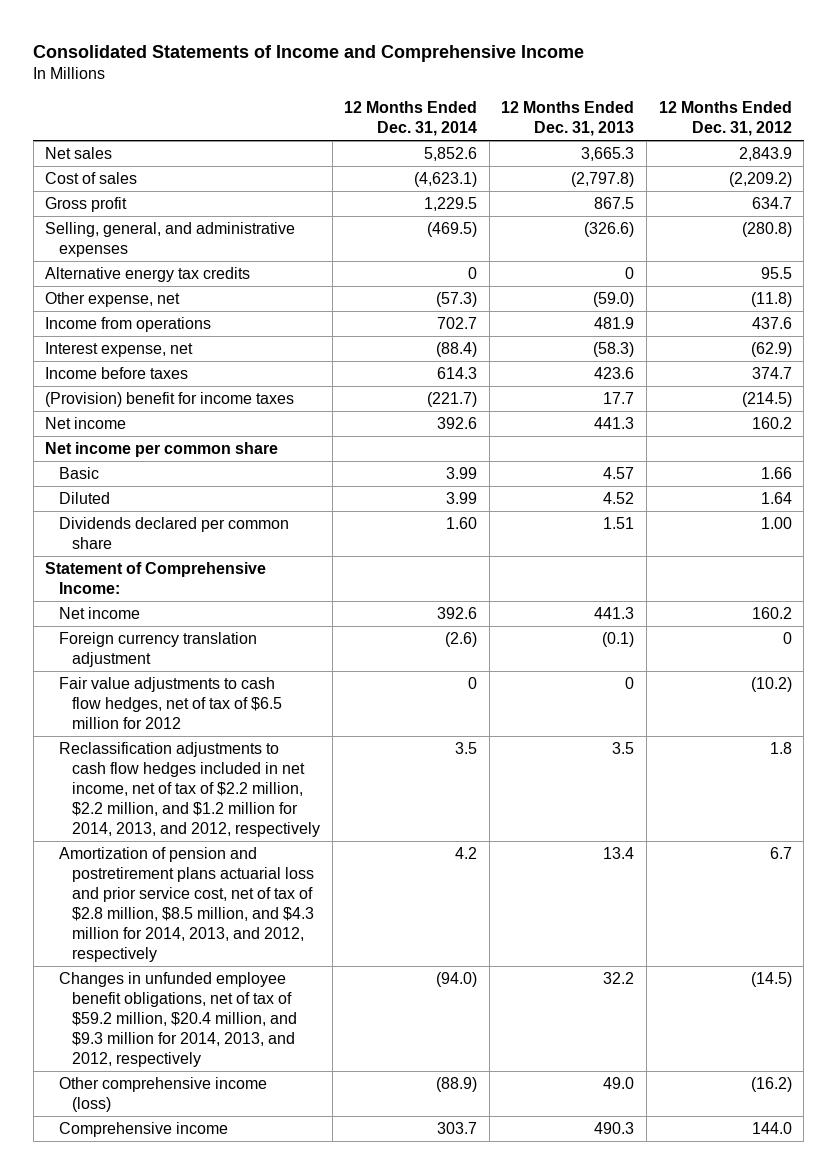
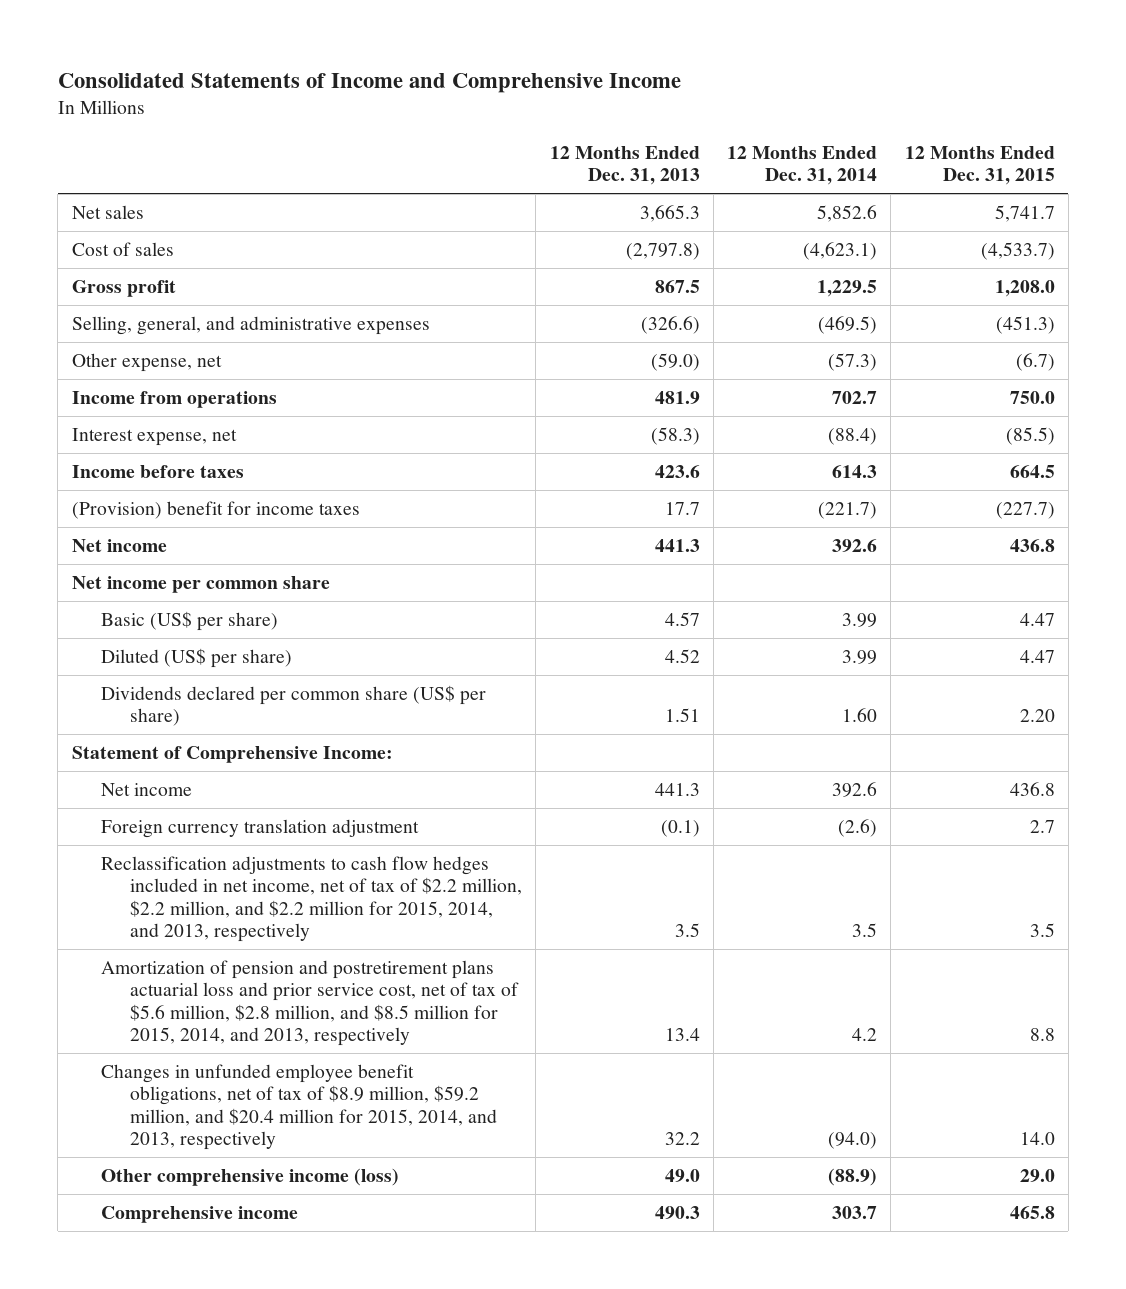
[658,100,792,136] 12 Months Ended Dec. 31, 2012 -> none
none -> [904,145,1055,186] 12 Months Ended Dec. 31, 2015
[45,267,251,283] Alternative energy tax credits -> none
[58,467,99,480] Basic -> [100,610,278,631] Basic (US$ per share)
[58,492,110,505] Diluted -> [100,647,292,668] Diluted (US$ per share)
[58,517,289,550] Dividends declared per common share -> [100,684,486,727] Dividends declared per common share (US$ per share)
[58,677,282,730] Fair value adjustments to cash flow hedges, net of tax of $6.5 million for 2012 -> none
[58,742,320,838] Reclassification adjustments to cash flow hedges included in net income, net of tax of $2.2 million, $2.2 million, and $1.2 million for 2014, 2013, and 2012, respectively -> [100,855,523,943] Reclassification adjustments to cash flow hedges included in net income, net of tax of $2.2 million, $2.2 million, and $2.2 million for 2015, 2014, and 2013, respectively
[58,847,314,963] Amortization of pension and postretirement plans actuarial loss and prior service cost, net of tax of $2.8 million, $8.5 million, and $4.3 million for 2014, 2013, and 2012, respectively -> [100,959,520,1047] Amortization of pension and postretirement plans actuarial loss and prior service cost, net of tax of $5.6 million, $2.8 million, and $8.5 million for 2015, 2014, and 2013, respectively
[58,972,297,1068] Changes in unfunded employee benefit obligations, net of tax of $59.2 million, $20.4 million, and $9.3 million for 2014, 2013, and 2012, respectively -> [100,1063,498,1151] Changes in unfunded employee benefit obligations, net of tax of $8.9 million, $59.2 million, and $20.4 million for 2015, 2014, and 2013, respectively

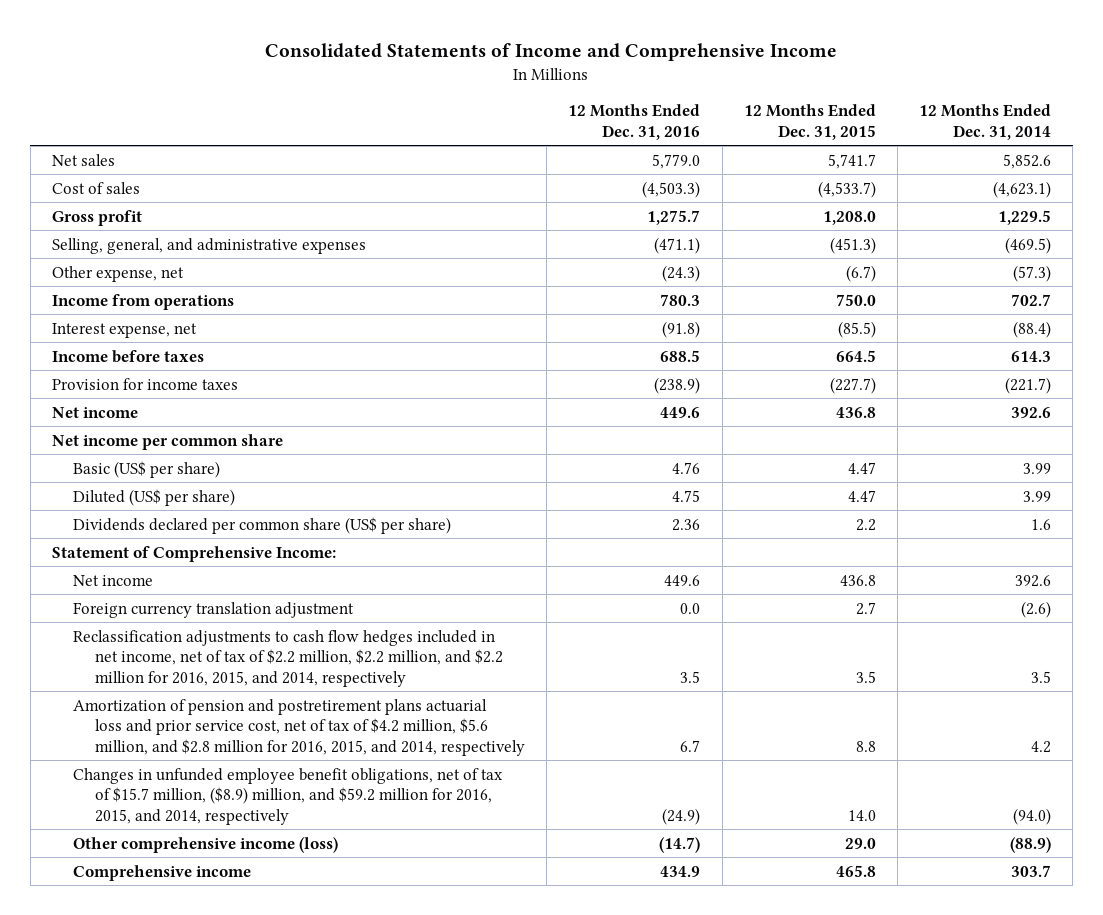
[549,145,700,186] 12 Months Ended Dec. 31, 2013 -> none
none -> [568,104,701,140] 12 Months Ended Dec. 31, 2016
[71,500,360,519] (Provision) benefit for income taxes -> [51,377,238,390] Provision for income taxes
[842,708,878,723] 1.60 -> [1031,518,1052,530] 1.6
[1019,709,1055,723] 2.20 -> [855,518,876,531] 2.2
[100,855,523,943] Reclassification adjustments to cash flow hedges included in net income, net of tax of $2.2 million, $2.2 million, and $2.2 million for 2015, 2014, and 2013, respectively -> [73,629,504,688] Reclassification adjustments to cash flow hedges included in net income, net of tax of $2.2 million, $2.2 million, and $2.2 million for 2016, 2015, and 2014, respectively
[100,959,520,1047] Amortization of pension and postretirement plans actuarial loss and prior service cost, net of tax of $5.6 million, $2.8 million, and $8.5 million for 2015, 2014, and 2013, respectively -> [73,698,526,757] Amortization of pension and postretirement plans actuarial loss and prior service cost, net of tax of $4.2 million, $5.6 million, and $2.8 million for 2016, 2015, and 2014, respectively
[100,1063,498,1151] Changes in unfunded employee benefit obligations, net of tax of $8.9 million, $59.2 million, and $20.4 million for 2015, 2014, and 2013, respectively -> [73,767,504,826] Changes in unfunded employee benefit obligations, net of tax of $15.7 million, ($8.9) million, and $59.2 million for 2016, 2015, and 2014, respectively

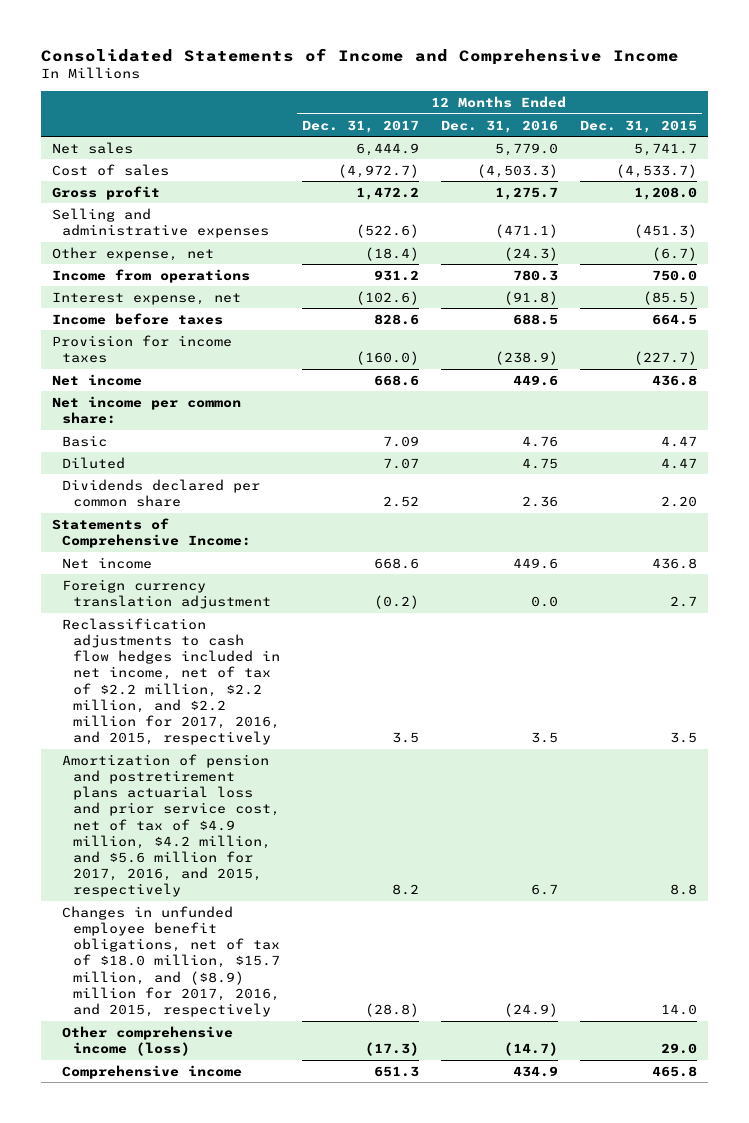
[919,104,1052,140] 12 Months Ended Dec. 31, 2014 -> none
none -> [302,119,420,133] Dec. 31, 2017
[51,237,366,254] Selling, general, and administrative expenses -> [51,207,270,238] Selling and administrative expenses
[51,433,283,450] Net income per common share -> [51,395,241,424] Net income per common share:
[73,460,221,478] Basic (US$ per share) -> [62,434,108,447] Basic
[73,488,236,506] Diluted (US$ per share) -> [62,456,126,469] Diluted
[73,516,452,534] Dividends declared per common share (US$ per share) -> [62,478,261,507] Dividends declared per common share
[855,518,876,531] 2.2 -> [660,495,697,507] 2.20
[51,545,336,562] Statement of Comprehensive Income: -> [51,517,252,548] Statements of Comprehensive Income:
[73,629,504,688] Reclassification adjustments to cash flow hedges included in net income, net of tax of $2.2 million, $2.2 million, and $2.2 million for 2016, 2015, and 2014, respectively -> [62,617,281,746] Reclassification adjustments to cash flow hedges included in net income, net of tax of $2.2 million, $2.2 million, and $2.2 million for 2017, 2016, and 2015, respectively
[73,698,526,757] Amortization of pension and postretirement plans actuarial loss and prior service cost, net of tax of $4.2 million, $5.6 million, and $2.8 million for 2016, 2015, and 2014, respectively -> [62,753,281,898] Amortization of pension and postretirement plans actuarial loss and prior service cost, net of tax of $4.9 million, $4.2 million, and $5.6 million for 2017, 2016, and 2015, respectively
[73,767,504,826] Changes in unfunded employee benefit obligations, net of tax of $15.7 million, ($8.9) million, and $59.2 million for 2016, 2015, and 2014, respectively -> [62,905,281,1017] Changes in unfunded employee benefit obligations, net of tax of $18.0 million, $15.7 million, and ($8.9) million for 2017, 2016, and 2015, respectively

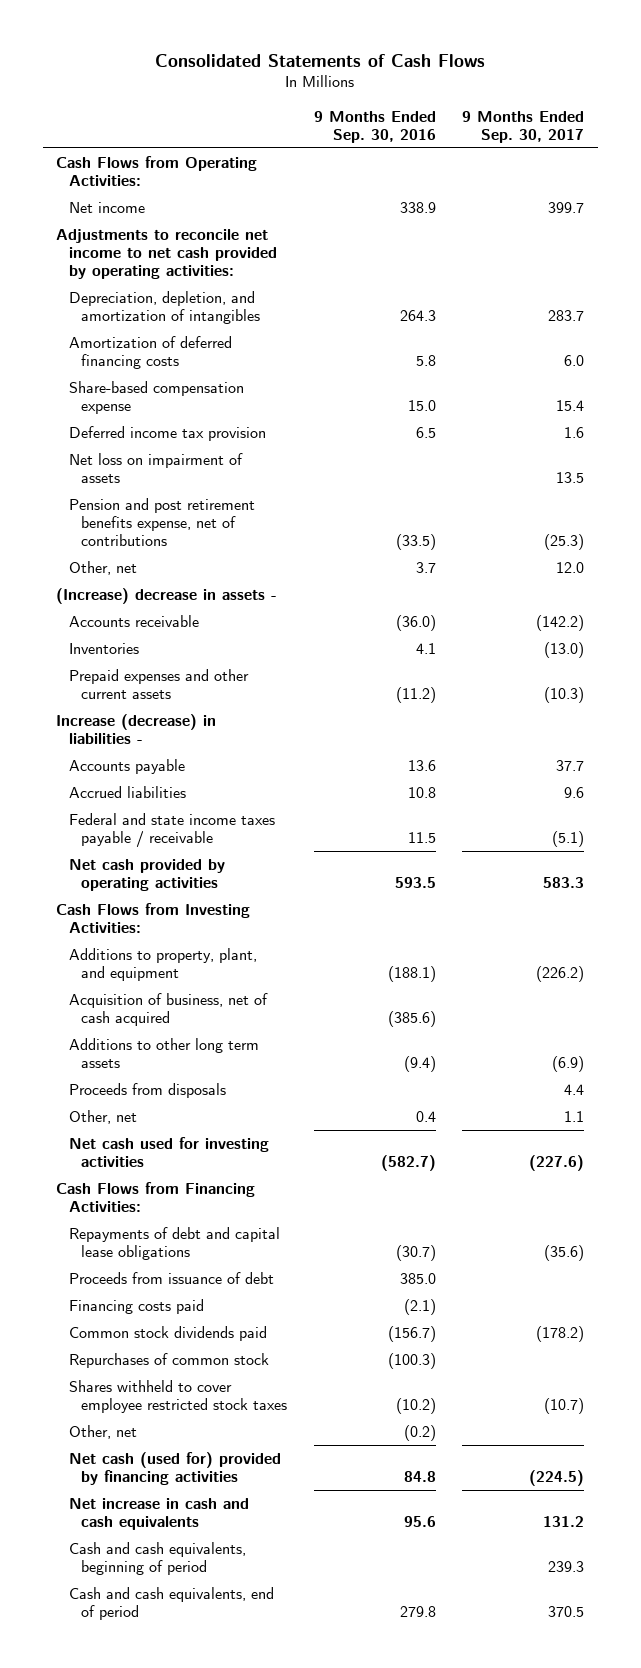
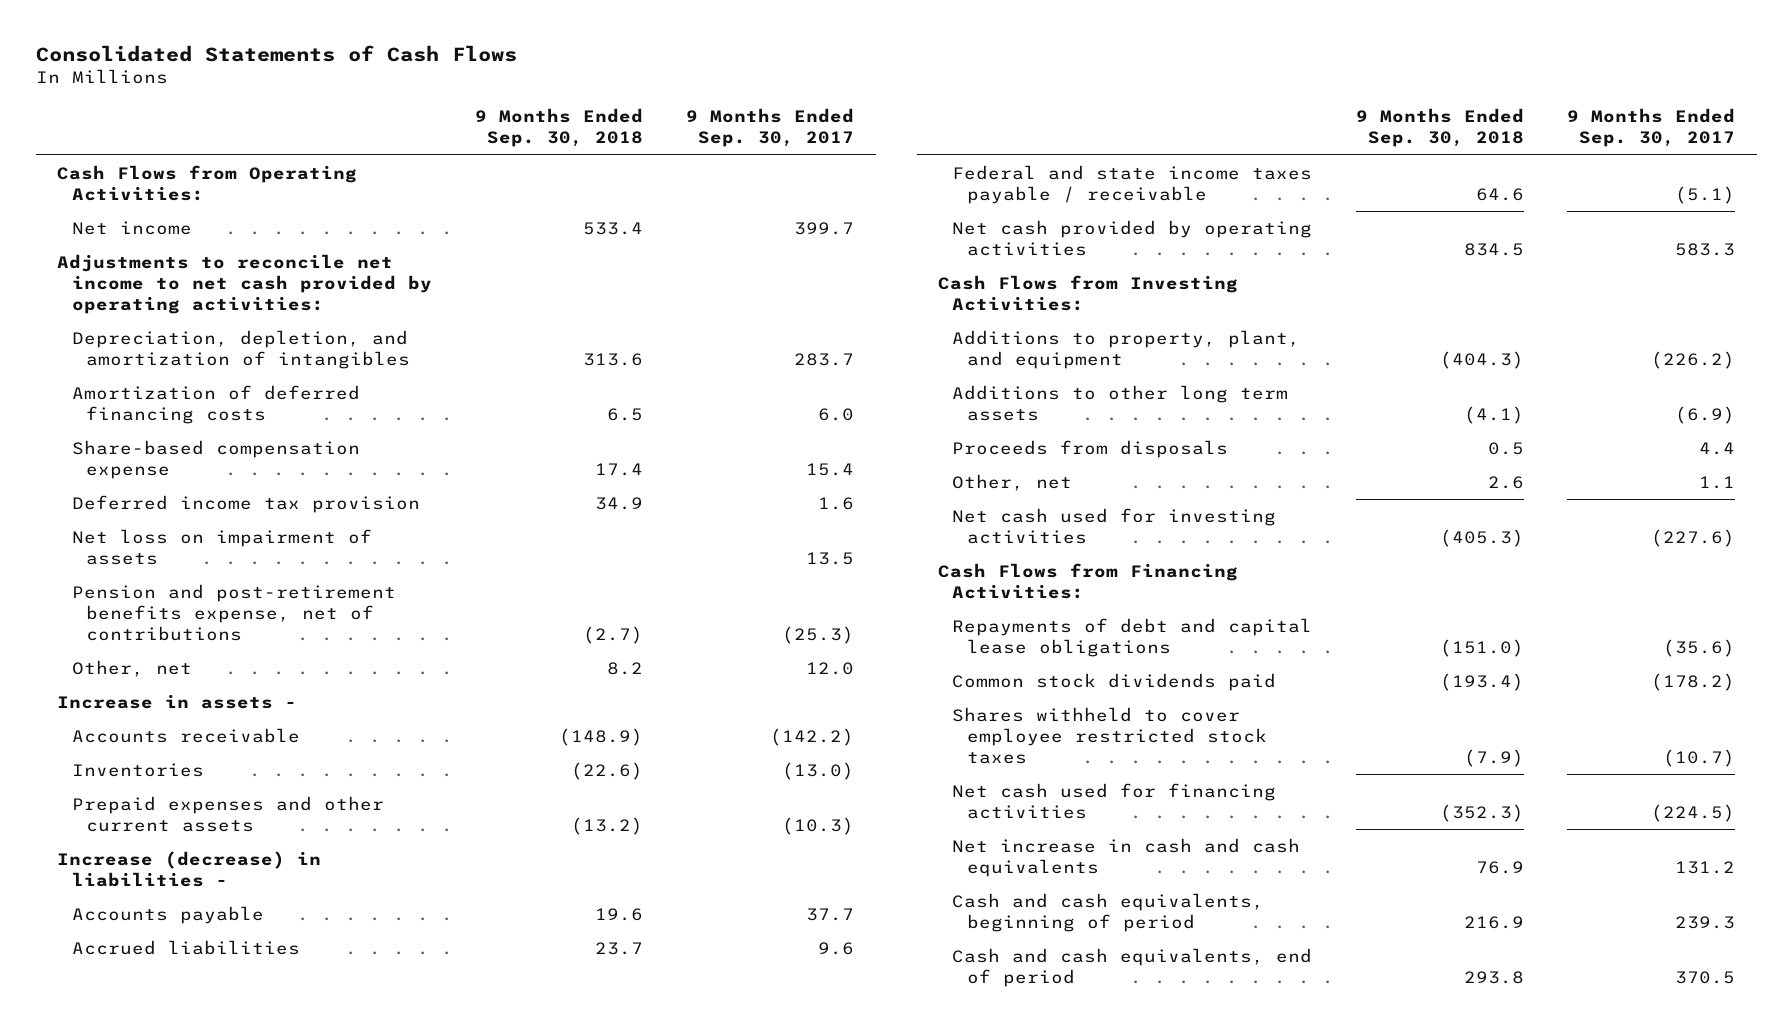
[313,110,436,143] 9 Months Ended Sep. 30, 2016 -> none
none -> [474,108,643,148] 9 Months Ended Sep. 30, 2018
[68,498,255,546] Pension and post retirement benefits expense, net of contributions -> [71,583,396,641] Pension and post-retirement benefits expense, net of contributions
[56,588,278,605] (Increase) decrease in assets - -> [57,693,298,709] Increase in assets -
[68,993,268,1026] Acquisition of business, net of cash acquired -> none
[68,1272,274,1285] Proceeds from issuance of debt -> none
[68,1299,204,1315] Financing costs paid -> none
[68,1353,269,1369] Repurchases of common stock -> none
[68,1425,137,1440] Other, net -> none
[68,1452,281,1485] Net cash (used for) provided by financing activities -> [952,782,1277,819] Net cash used for financing activities

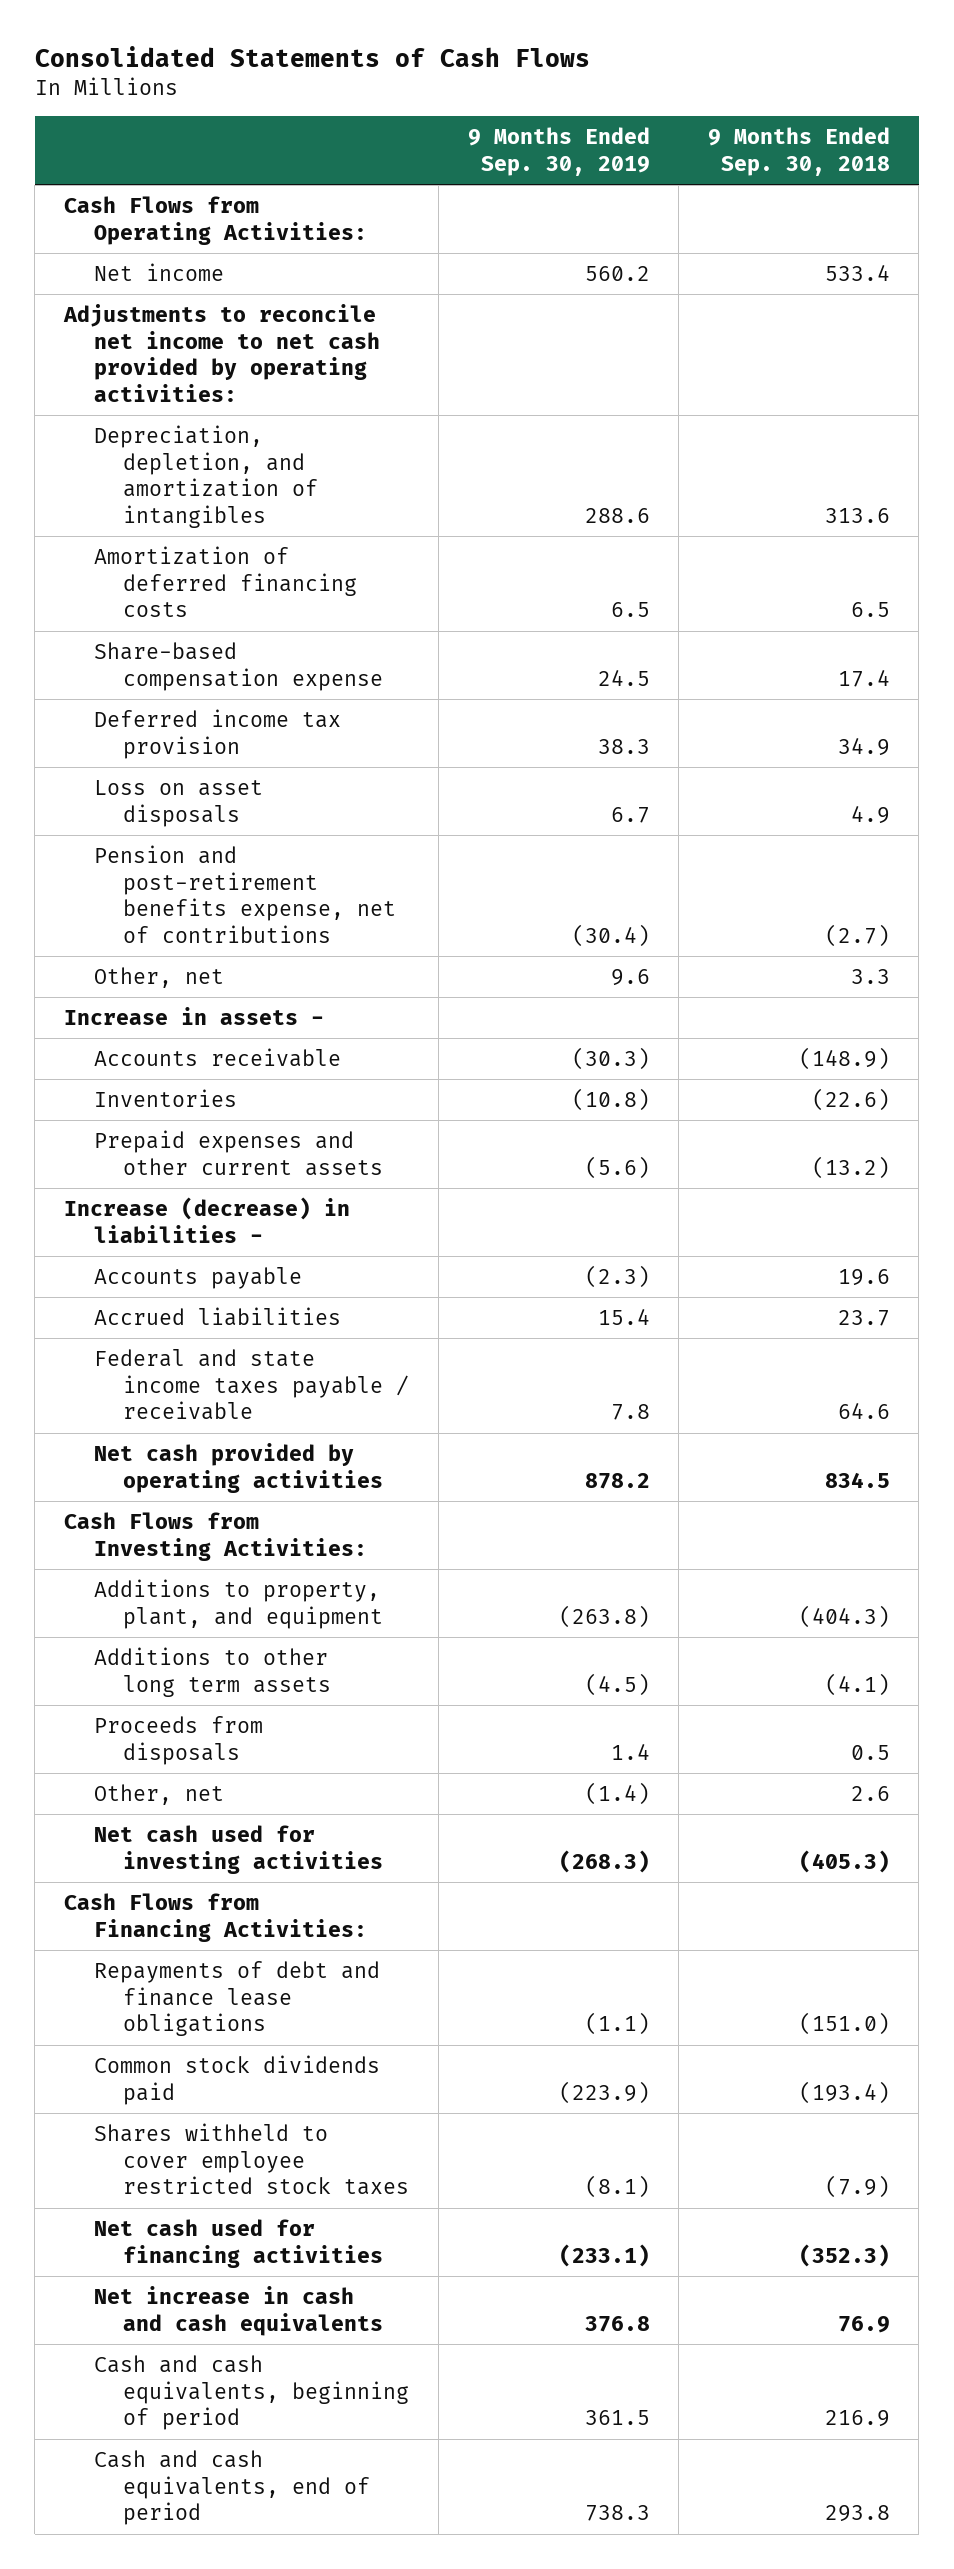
[686,108,855,148] 9 Months Ended Sep. 30, 2017 -> none
none -> [467,127,650,176] 9 Months Ended Sep. 30, 2019
[71,528,372,565] Net loss on impairment of assets -> none
none -> [93,779,263,827] Loss on asset disposals
[606,661,643,675] 8.2 -> [850,968,890,984] 3.3
[952,617,1313,657] Repayments of debt and capital lease obligations -> [93,1960,380,2037] Repayments of debt and finance lease obligations

